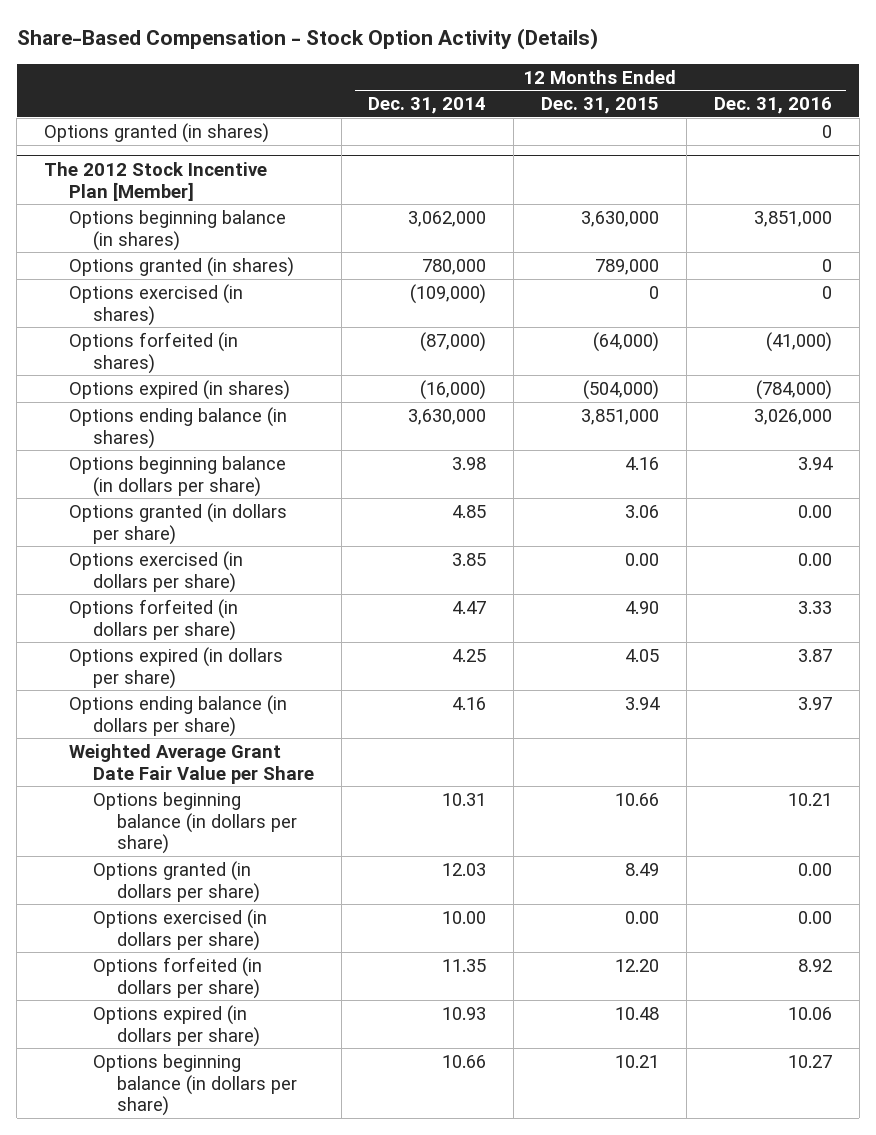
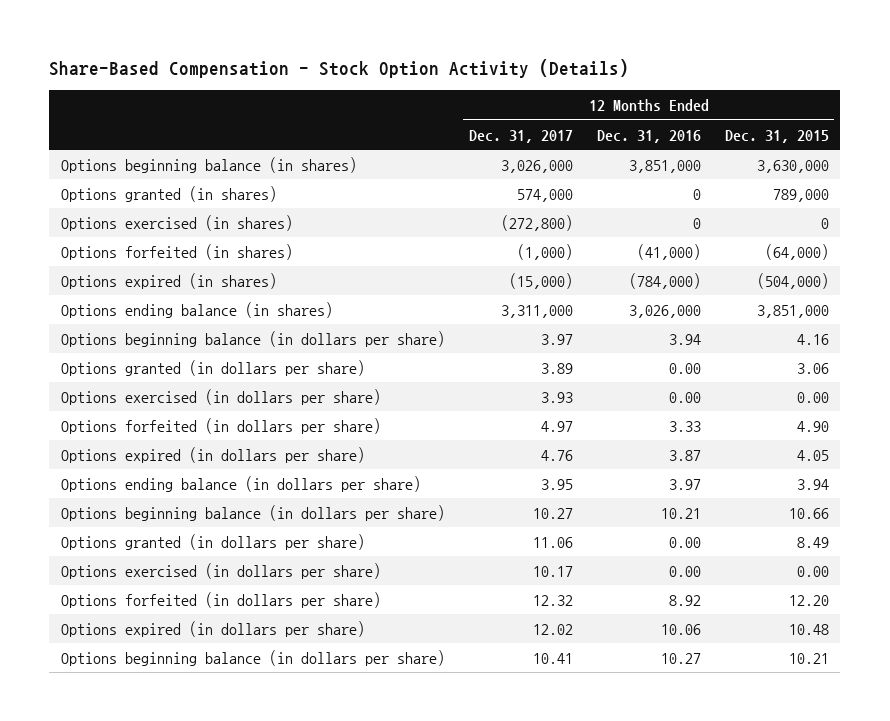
[368,97,487,115] Dec. 31, 2014 -> none
none -> [469,129,574,143] Dec. 31, 2017
[44,122,270,143] Options granted (in shares) -> none
[44,161,268,201] The 2012 Stock Incentive Plan [Member] -> none
[68,743,314,784] Weighted Average Grant Date Fair Value per Share -> none

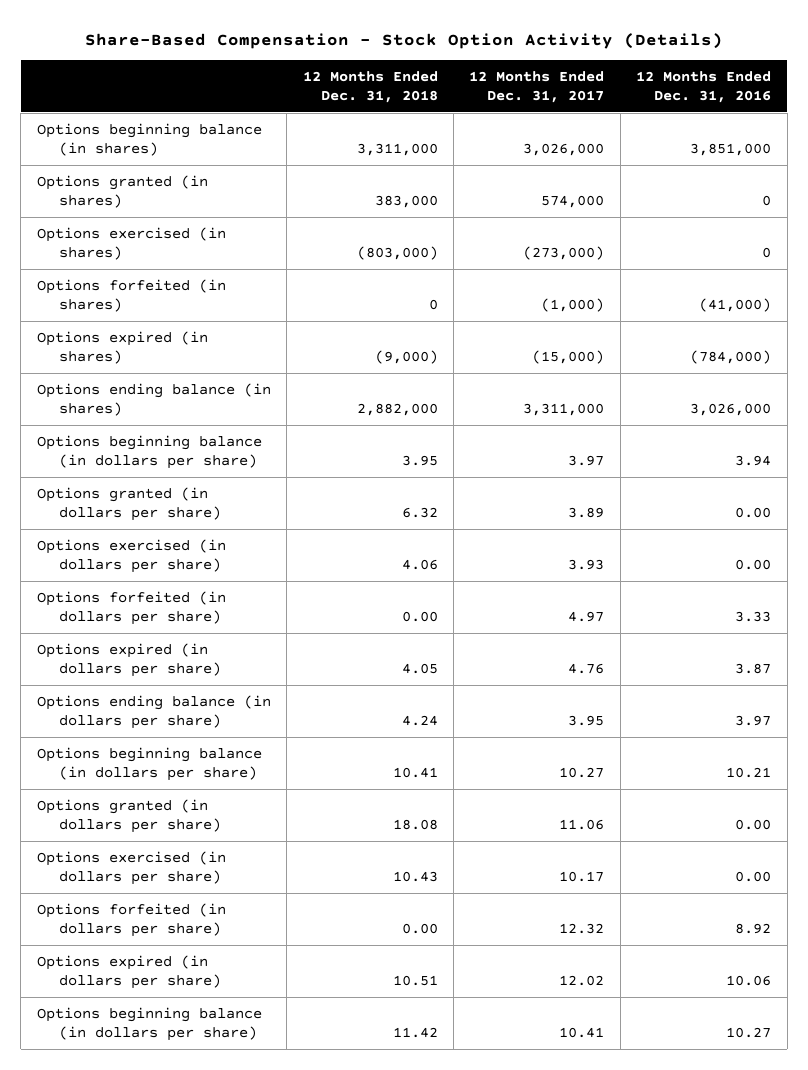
[724,129,829,143] Dec. 31, 2015 -> none
none -> [302,70,438,104] 12 Months Ended Dec. 31, 2018
[501,214,574,231] (272,800) -> [523,246,605,261] (273,000)

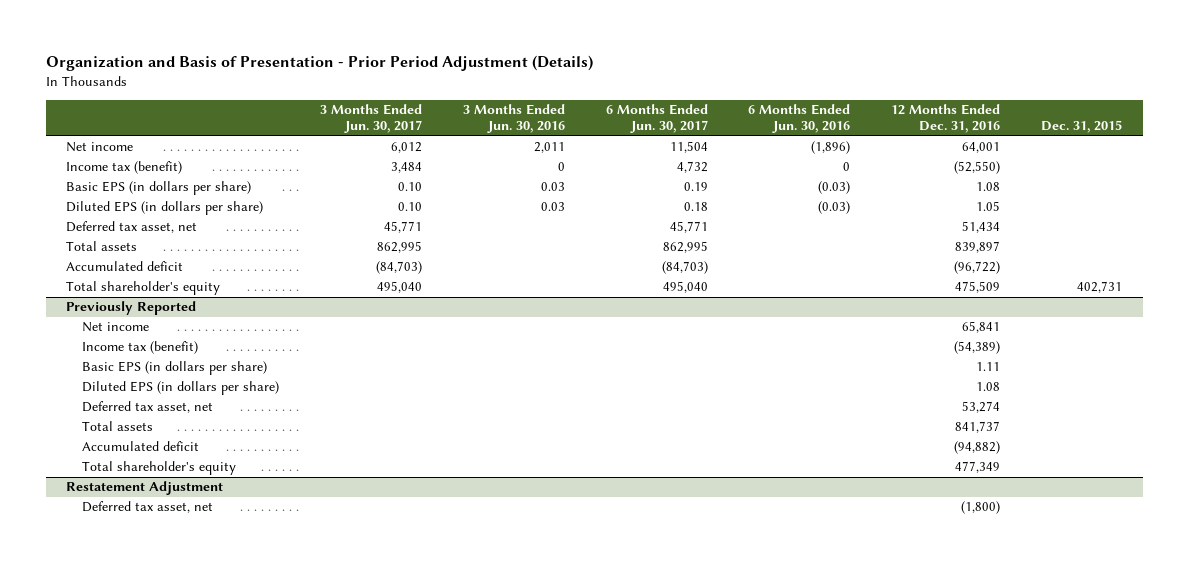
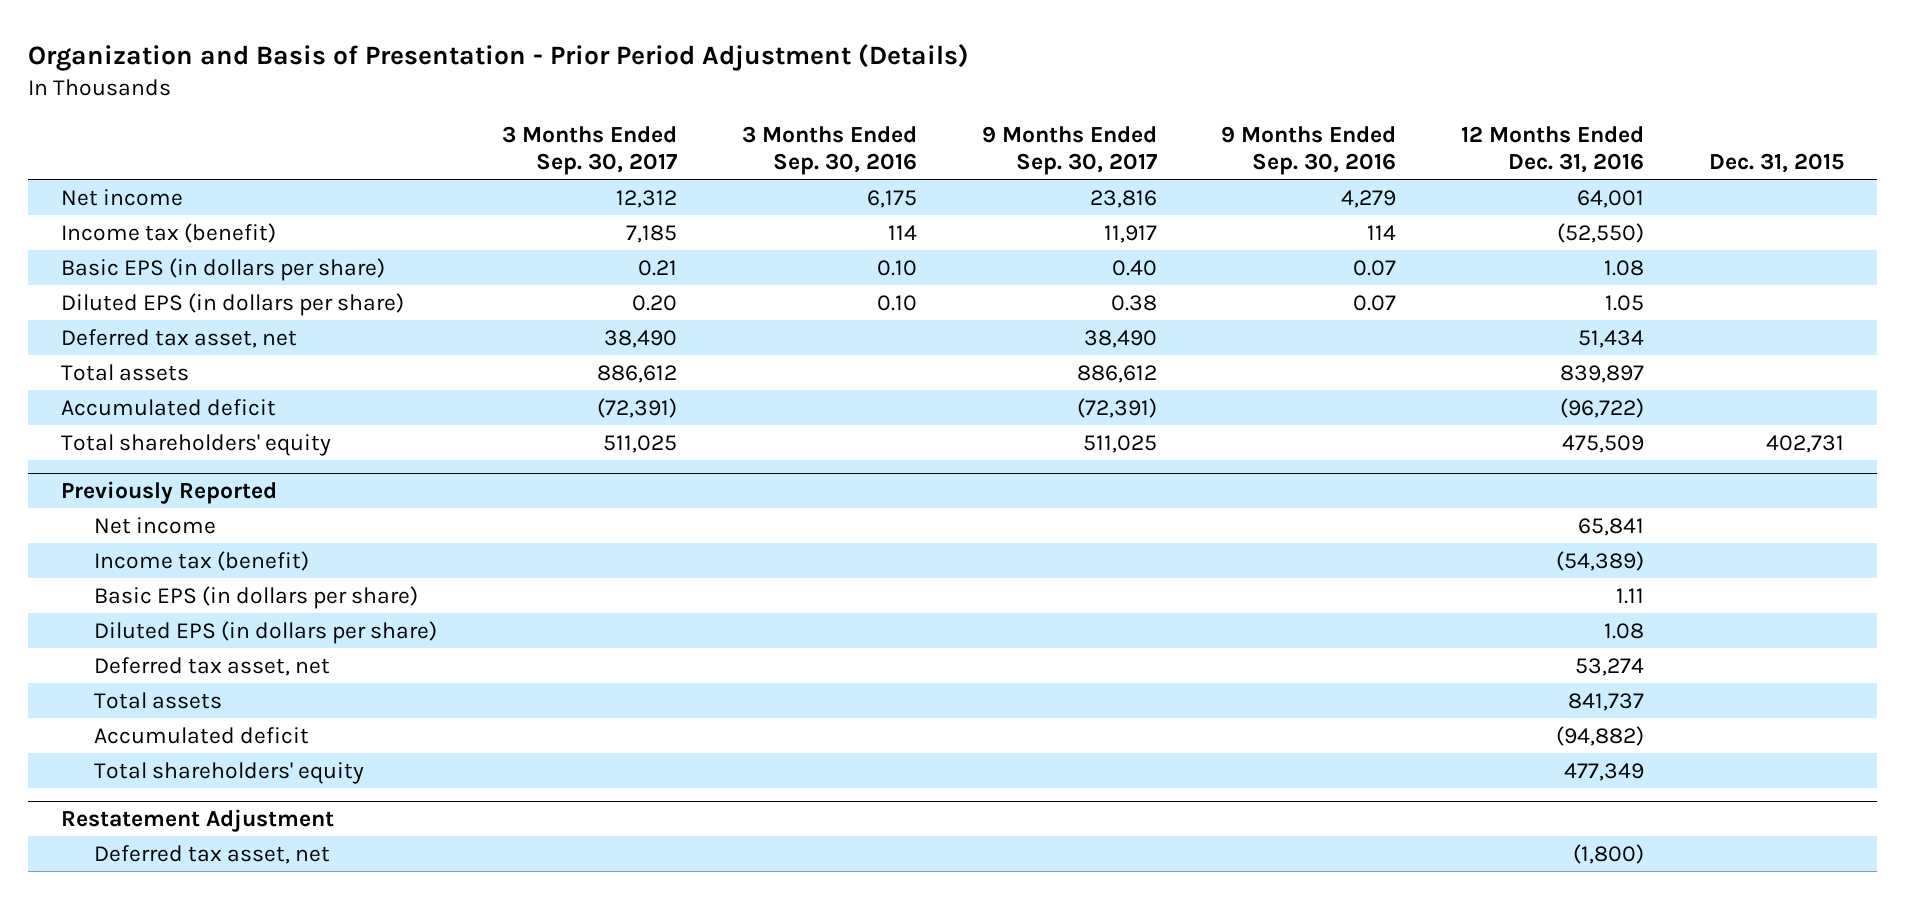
[319,104,422,134] 3 Months Ended Jun. 30, 2017 -> none
[462,104,565,134] 3 Months Ended Jun. 30, 2016 -> none
[605,104,708,134] 6 Months Ended Jun. 30, 2017 -> none
[748,104,851,134] 6 Months Ended Jun. 30, 2016 -> none
none -> [501,126,678,175] 3 Months Ended Sep. 30, 2017
none -> [741,126,917,175] 3 Months Ended Sep. 30, 2016
none -> [981,126,1158,175] 9 Months Ended Sep. 30, 2017
none -> [1221,126,1397,175] 9 Months Ended Sep. 30, 2016
[66,281,221,296] Total shareholder's equity -> [60,433,331,456] Total shareholders' equity
[81,461,236,476] Total shareholder's equity -> [93,761,364,784] Total shareholders' equity

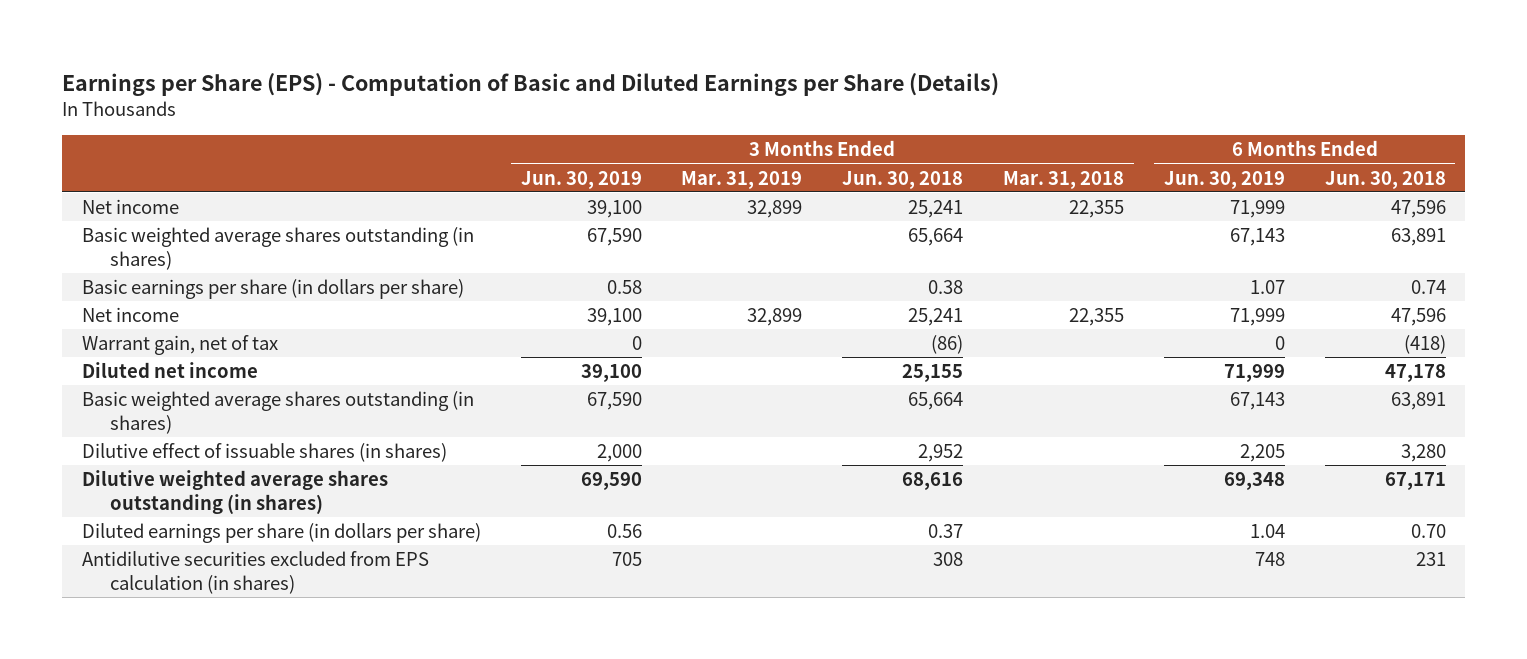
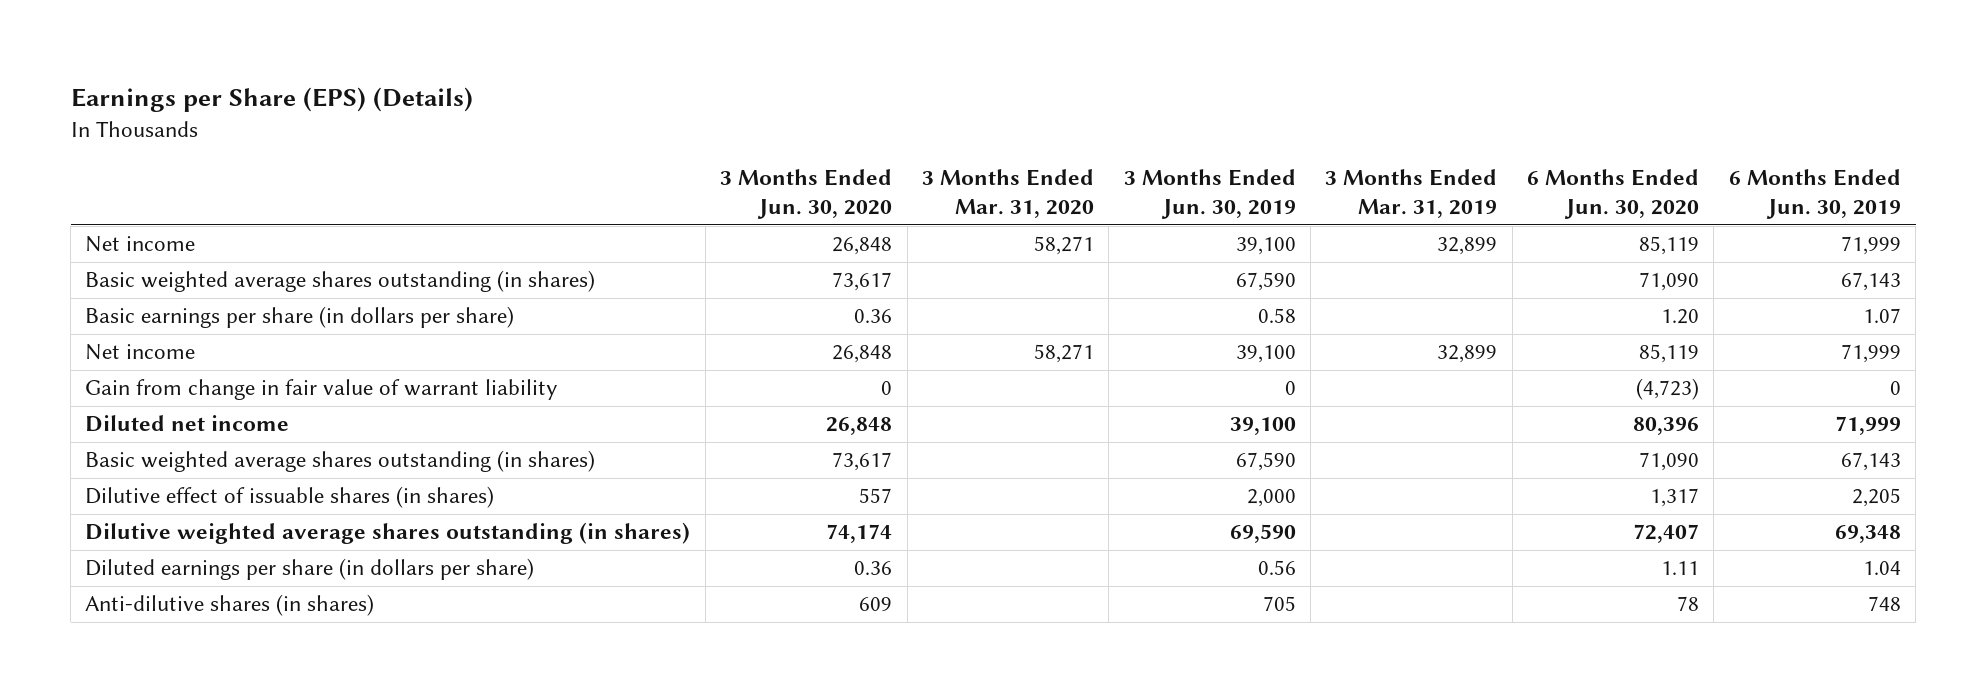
[61,72,999,96] Earnings per Share (EPS) - Computation of Basic and Diluted Earnings per Share (Details) -> [70,86,473,112] Earnings per Share (EPS) (Details)
[842,170,964,189] Jun. 30, 2018 -> none
[1002,170,1124,189] Mar. 31, 2018 -> none
[1324,170,1446,189] Jun. 30, 2018 -> none
none -> [720,168,893,220] 3 Months Ended Jun. 30, 2020
none -> [921,168,1094,219] 3 Months Ended Mar. 31, 2020
none -> [1527,168,1700,220] 6 Months Ended Jun. 30, 2020
[81,335,278,356] Warrant gain, net of tax -> none
none -> [85,379,559,401] Gain from change in fair value of warrant liability
[81,551,429,594] Antidilutive securities excluded from EPS calculation (in shares) -> [85,594,375,617] Anti-dilutive shares (in shares)

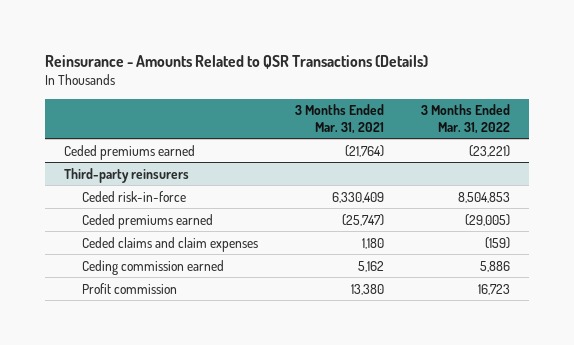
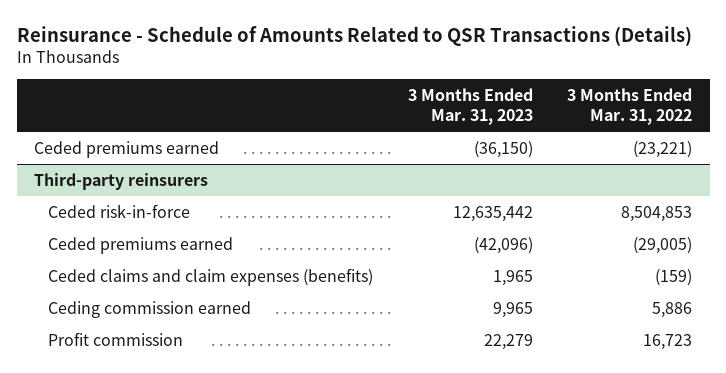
[45,54,429,69] Reinsurance - Amounts Related to QSR Transactions (Details) -> [16,25,692,46] Reinsurance - Schedule of Amounts Related to QSR Transactions (Details)
[295,104,385,134] 3 Months Ended Mar. 31, 2021 -> none
none -> [407,87,533,126] 3 Months Ended Mar. 31, 2023
[82,236,259,252] Ceded claims and claim expenses -> [48,267,374,286] Ceded claims and claim expenses (benefits)

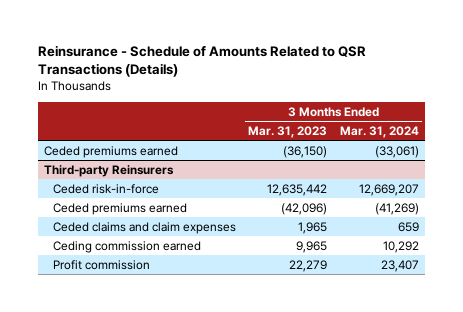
[567,87,693,126] 3 Months Ended Mar. 31, 2022 -> none
none -> [339,125,419,138] Mar. 31, 2024
[33,172,208,190] Third-party reinsurers -> [43,164,174,177] Third-party Reinsurers
[48,267,374,286] Ceded claims and claim expenses (benefits) -> [53,221,237,234] Ceded claims and claim expenses

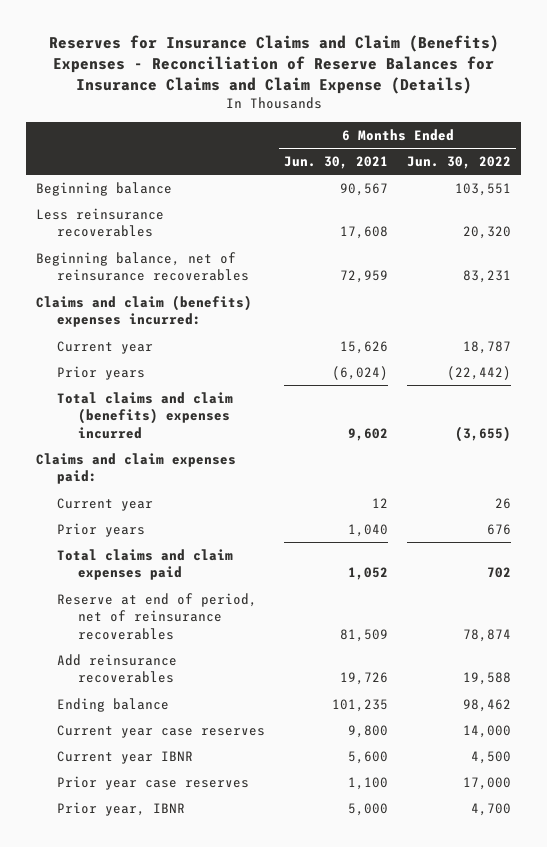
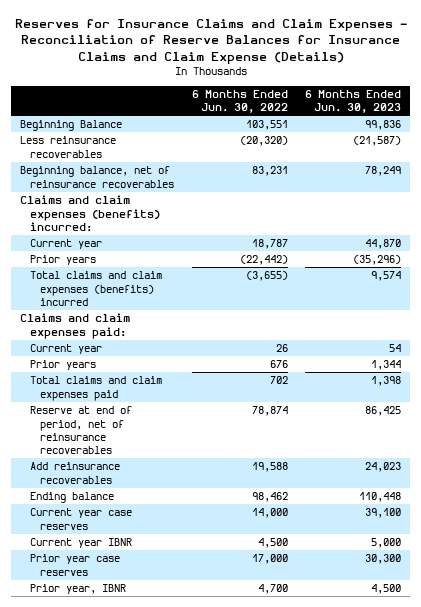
[48,34,499,94] Reserves for Insurance Claims and Claim (Benefits) Expenses - Reconciliation of Reserve Balances for Insurance Claims and Claim Expense (Details) -> [14,18,407,64] Reserves for Insurance Claims and Claim Expenses - Reconciliation of Reserve Balances for Insurance Claims and Claim Expense (Details)
[284,155,389,169] Jun. 30, 2021 -> none
none -> [305,89,402,114] 6 Months Ended Jun. 30, 2023
[35,181,172,196] Beginning balance -> [20,120,123,132] Beginning Balance
[463,226,512,240] 20,320 -> [239,136,288,147] (20,320)
[35,294,252,328] Claims and claim (benefits) expenses incurred: -> [20,195,161,232] Claims and claim expenses (benefits) incurred:
[57,391,234,439] Total claims and claim (benefits) expenses incurred -> [30,271,163,306] Total claims and claim expenses (benefits) incurred

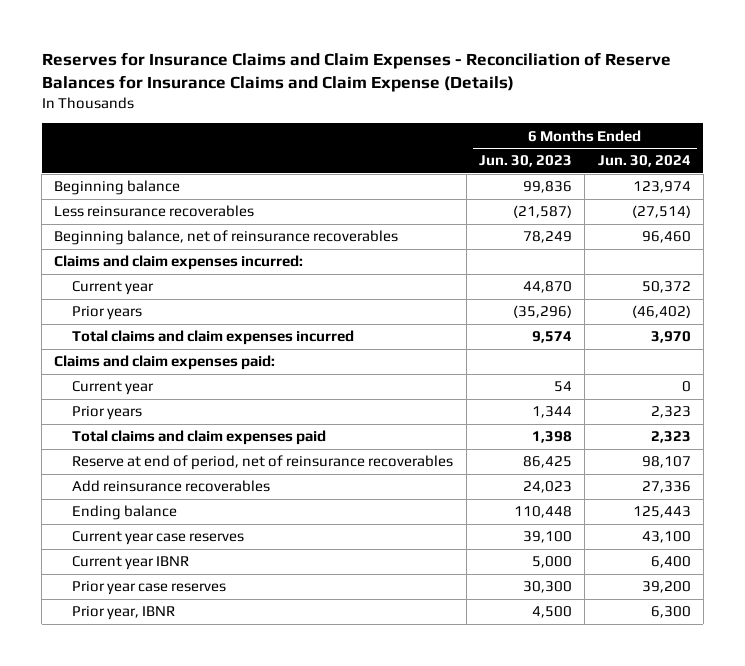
[191,89,288,114] 6 Months Ended Jun. 30, 2022 -> none
none -> [597,155,691,168] Jun. 30, 2024
[20,120,123,132] Beginning Balance -> [54,180,181,196] Beginning balance
[20,195,161,232] Claims and claim expenses (benefits) incurred: -> [54,255,304,271] Claims and claim expenses incurred:
[30,271,163,306] Total claims and claim expenses (benefits) incurred -> [72,330,355,346] Total claims and claim expenses incurred

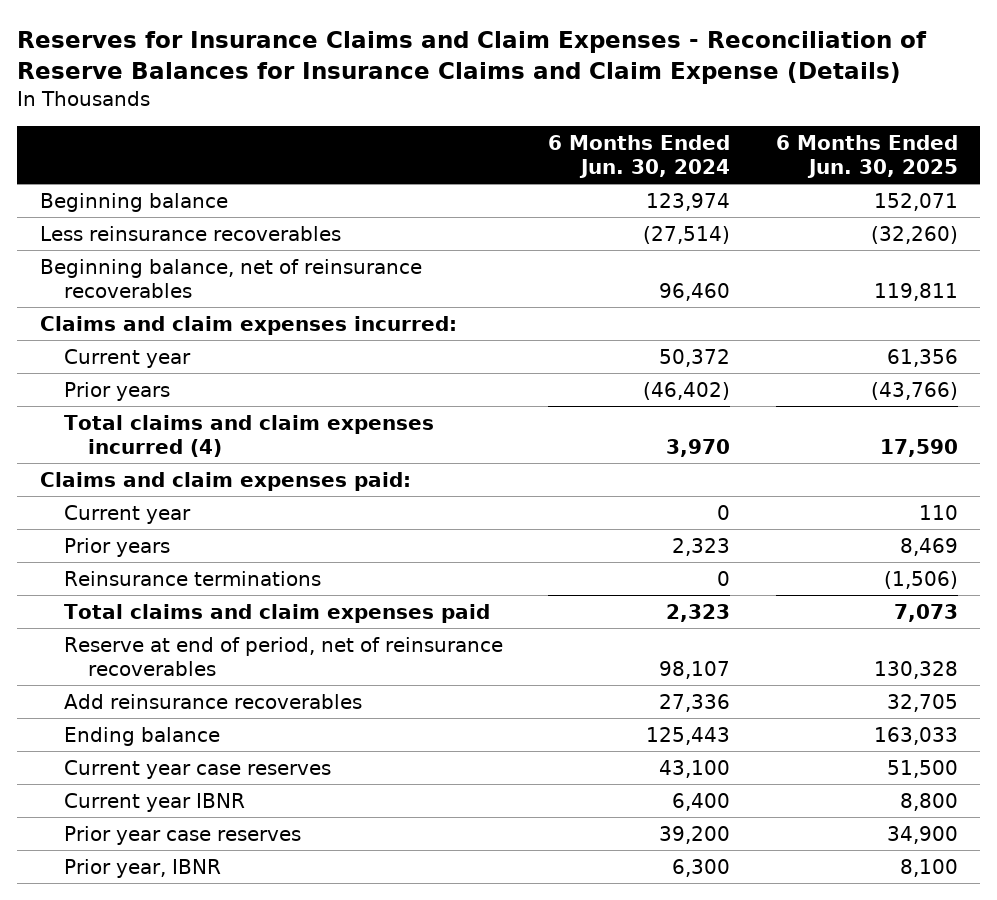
[478,155,572,168] Jun. 30, 2023 -> none
none -> [775,135,958,179] 6 Months Ended Jun. 30, 2025
[72,330,355,346] Total claims and claim expenses incurred -> [63,414,434,458] Total claims and claim expenses incurred (4)
none -> [63,570,321,586] Reinsurance terminations

